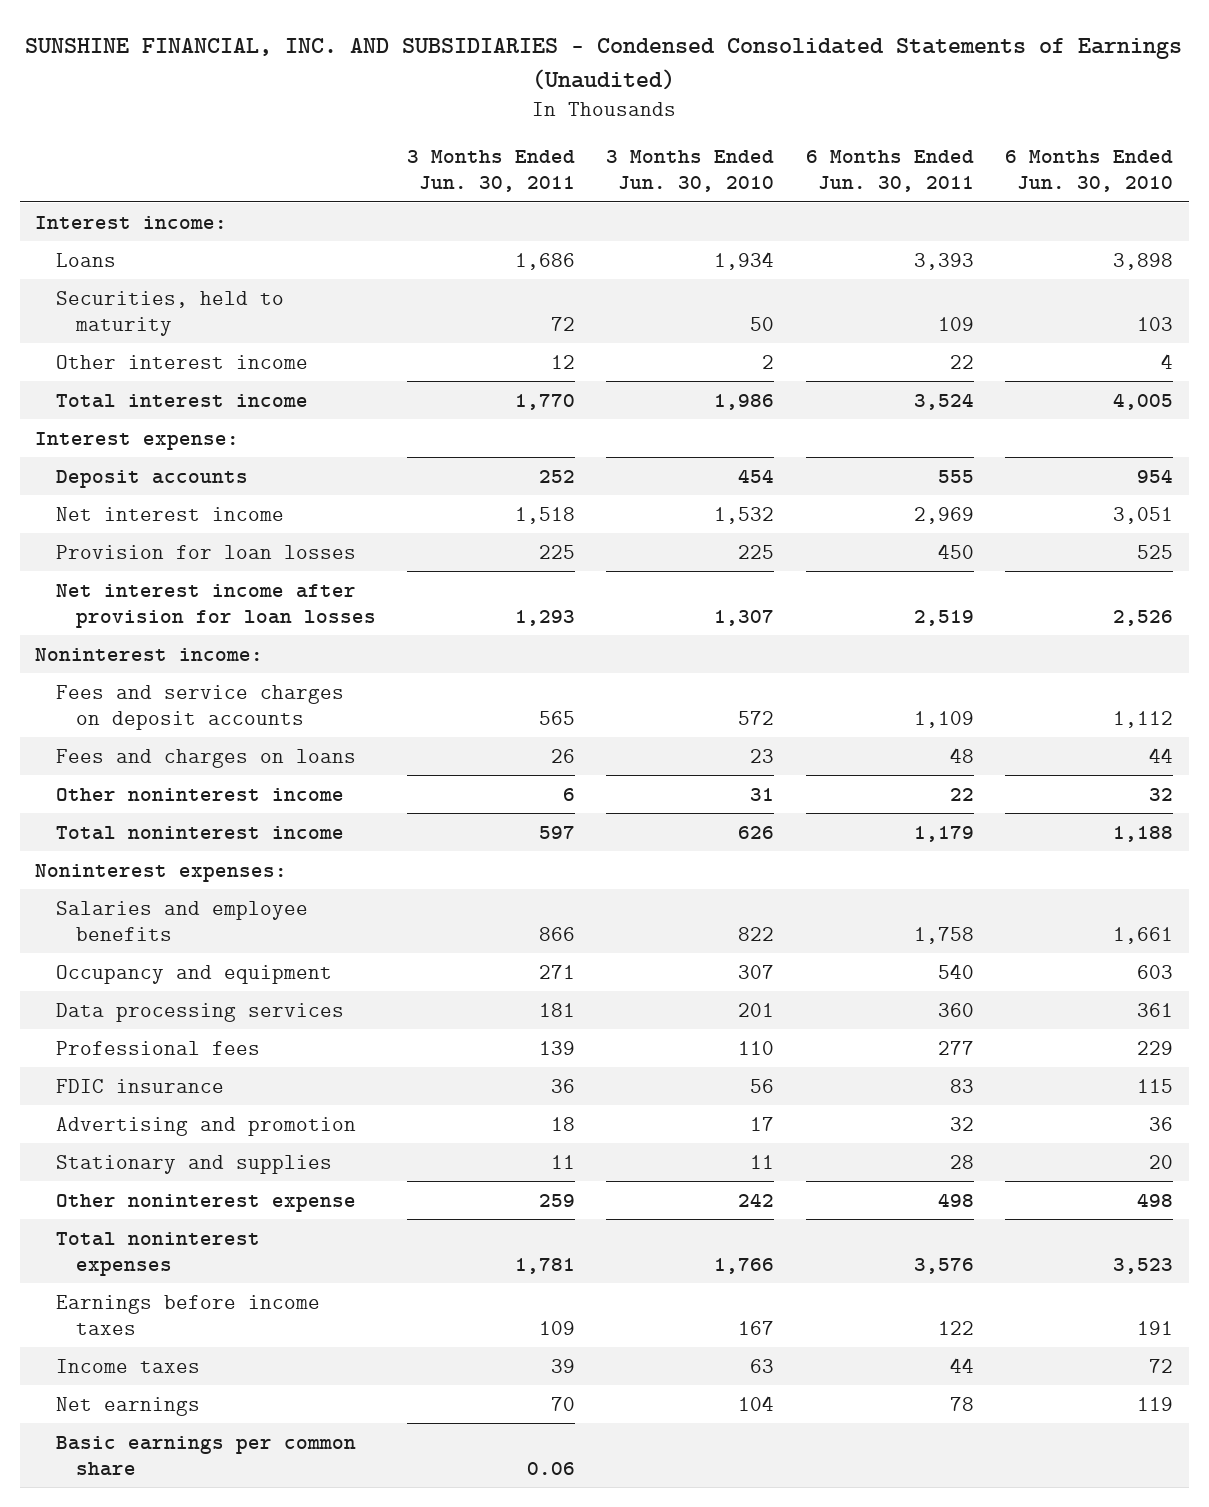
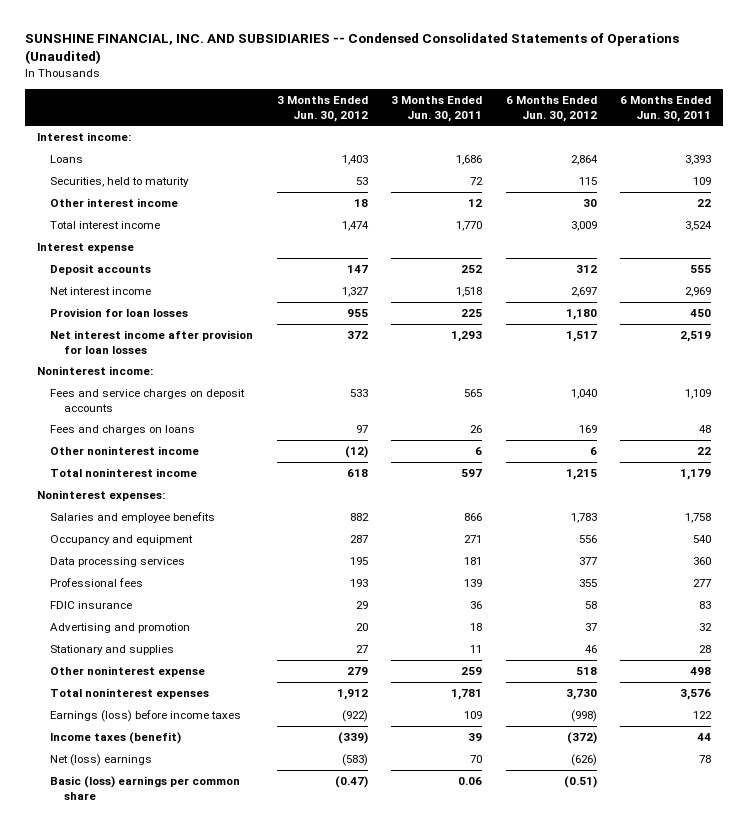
[25,38,1183,90] SUNSHINE FINANCIAL, INC. AND SUBSIDIARIES - Condensed Consolidated Statements of Earnings (Unaudited) -> [24,33,679,65] SUNSHINE FINANCIAL, INC. AND SUBSIDIARIES -- Condensed Consolidated Statements of Operations (Unaudited)
[606,149,775,193] 3 Months Ended Jun. 30, 2010 -> none
[1005,149,1174,193] 6 Months Ended Jun. 30, 2010 -> none
none -> [276,95,368,122] 3 Months Ended Jun. 30, 2012
none -> [505,95,597,122] 6 Months Ended Jun. 30, 2012
[35,431,240,450] Interest expense: -> [36,242,134,253] Interest expense
[55,1294,320,1336] Earnings before income taxes -> [50,709,242,722] Earnings (loss) before income taxes
[55,1358,200,1373] Income taxes -> [50,731,182,744] Income taxes (benefit)
[55,1396,200,1416] Net earnings -> [50,753,153,766] Net (loss) earnings
[55,1435,356,1477] Basic earnings per common share -> [50,775,241,800] Basic (loss) earnings per common share

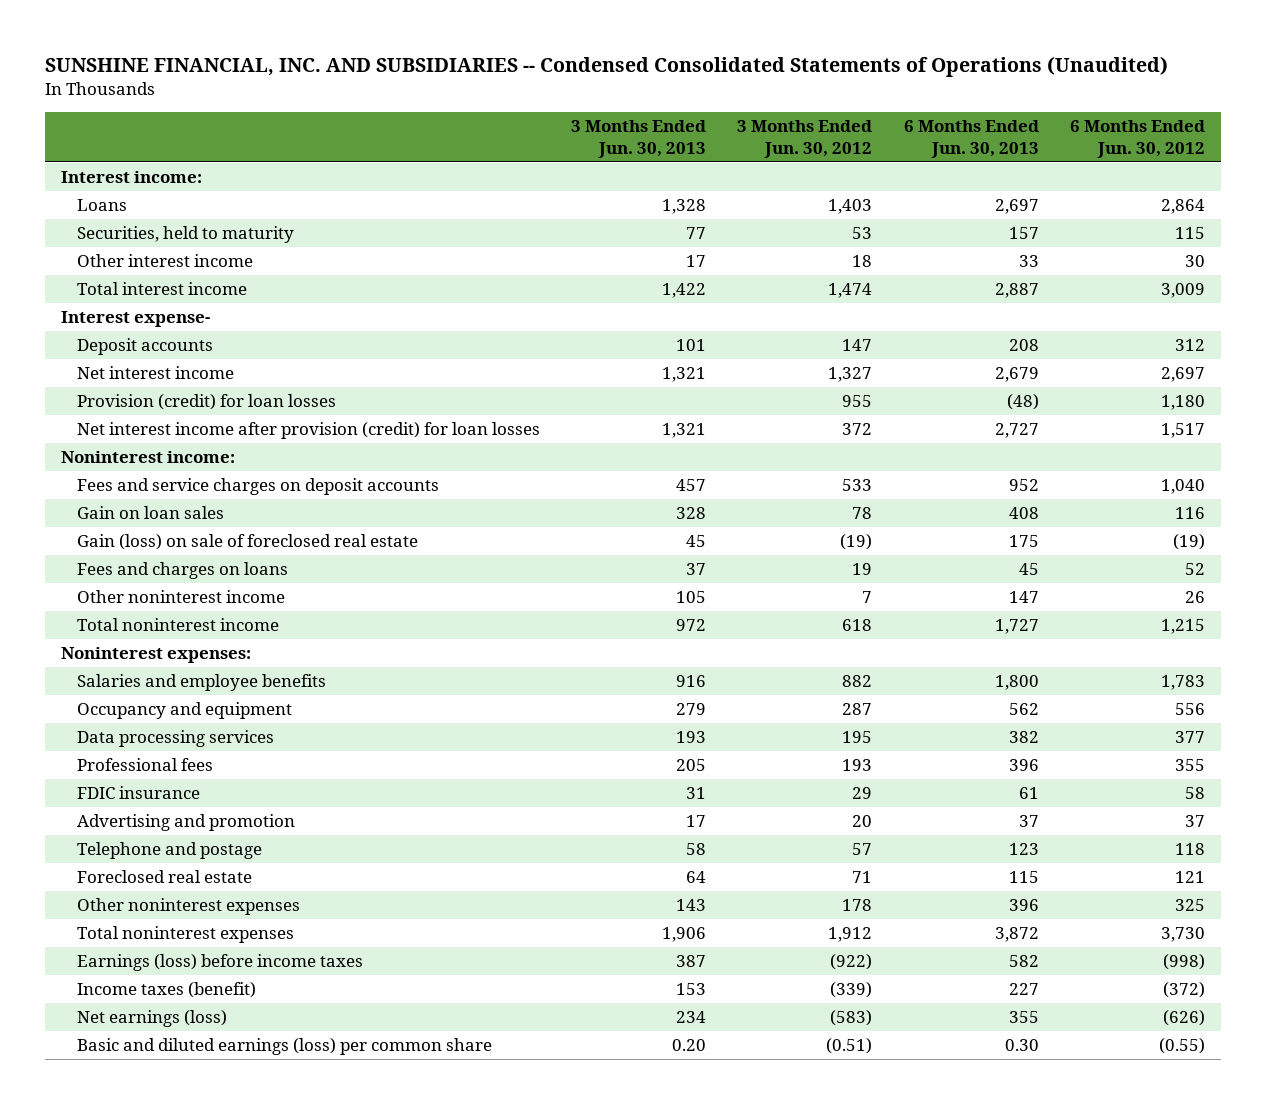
[391,95,483,122] 3 Months Ended Jun. 30, 2011 -> none
[620,95,712,122] 6 Months Ended Jun. 30, 2011 -> none
none -> [571,120,707,158] 3 Months Ended Jun. 30, 2013
none -> [903,120,1039,158] 6 Months Ended Jun. 30, 2013
[36,242,134,253] Interest expense -> [60,311,210,328] Interest expense-
[50,307,189,317] Provision for loan losses -> [76,394,336,411] Provision (credit) for loan losses
[50,329,254,354] Net interest income after provision for loan losses -> [76,422,540,440] Net interest income after provision (credit) for loan losses
none -> [76,506,224,520] Gain on loan sales
none -> [76,534,418,551] Gain (loss) on sale of foreclosed real estate
[355,424,368,433] 97 -> [852,563,873,576] 19
[578,424,597,433] 169 -> [1184,563,1205,576] 52
[344,445,368,458] (12) -> [862,591,873,604] 7
[589,446,597,455] 6 -> [1184,591,1205,604] 26
[50,644,175,655] Stationary and supplies -> none
none -> [76,842,262,860] Telephone and postage
none -> [76,870,252,884] Foreclosed real estate
[50,665,206,677] Other noninterest expense -> [76,898,300,916] Other noninterest expenses
[346,666,368,675] 279 -> [842,899,873,912] 178
[575,666,597,675] 518 -> [1174,899,1205,912] 325
[50,753,153,766] Net (loss) earnings -> [76,1010,227,1028] Net earnings (loss)
[50,775,241,800] Basic (loss) earnings per common share -> [76,1038,492,1056] Basic and diluted earnings (loss) per common share
[334,775,368,788] (0.47) -> [826,1038,873,1055] (0.51)
[563,775,597,788] (0.51) -> [1158,1038,1205,1055] (0.55)

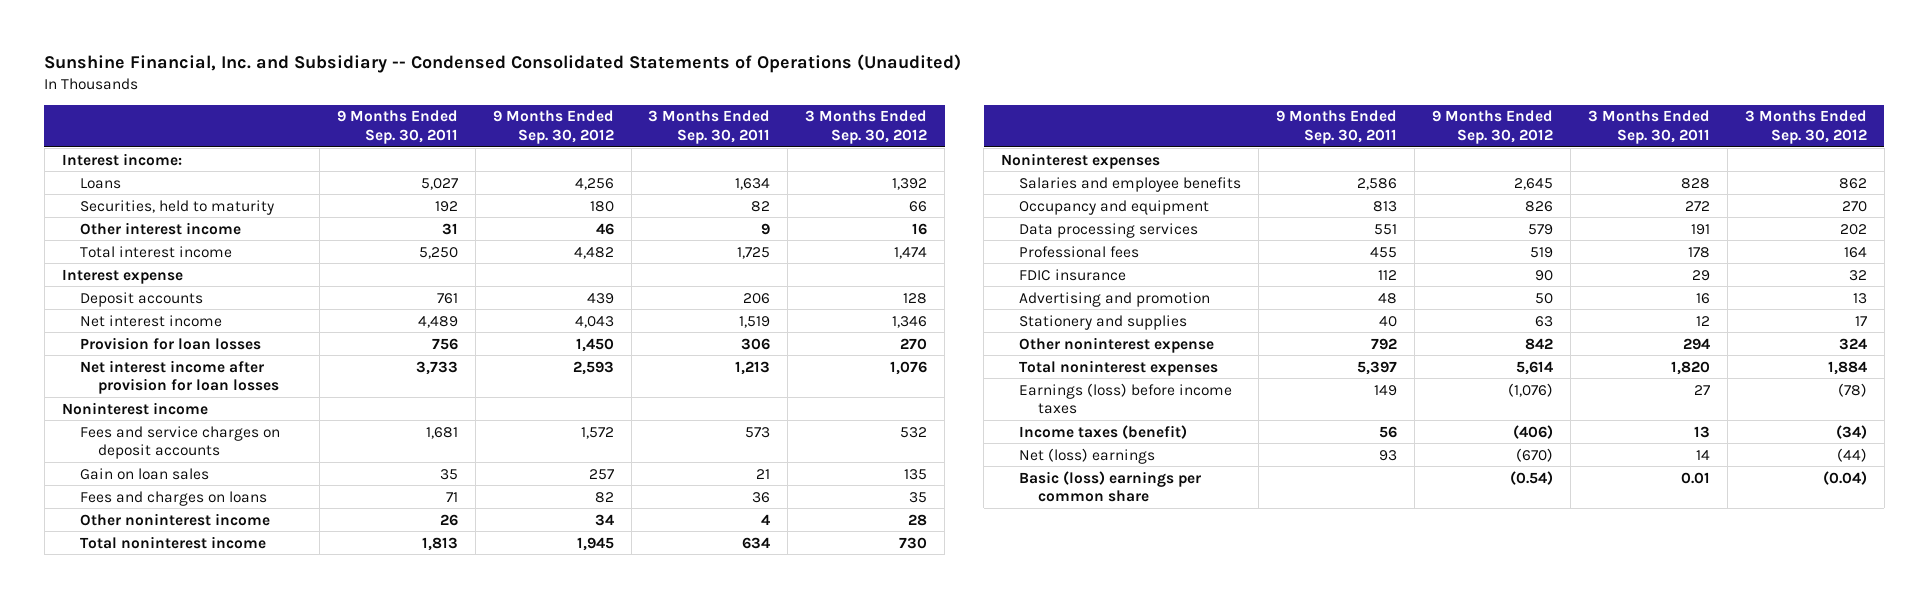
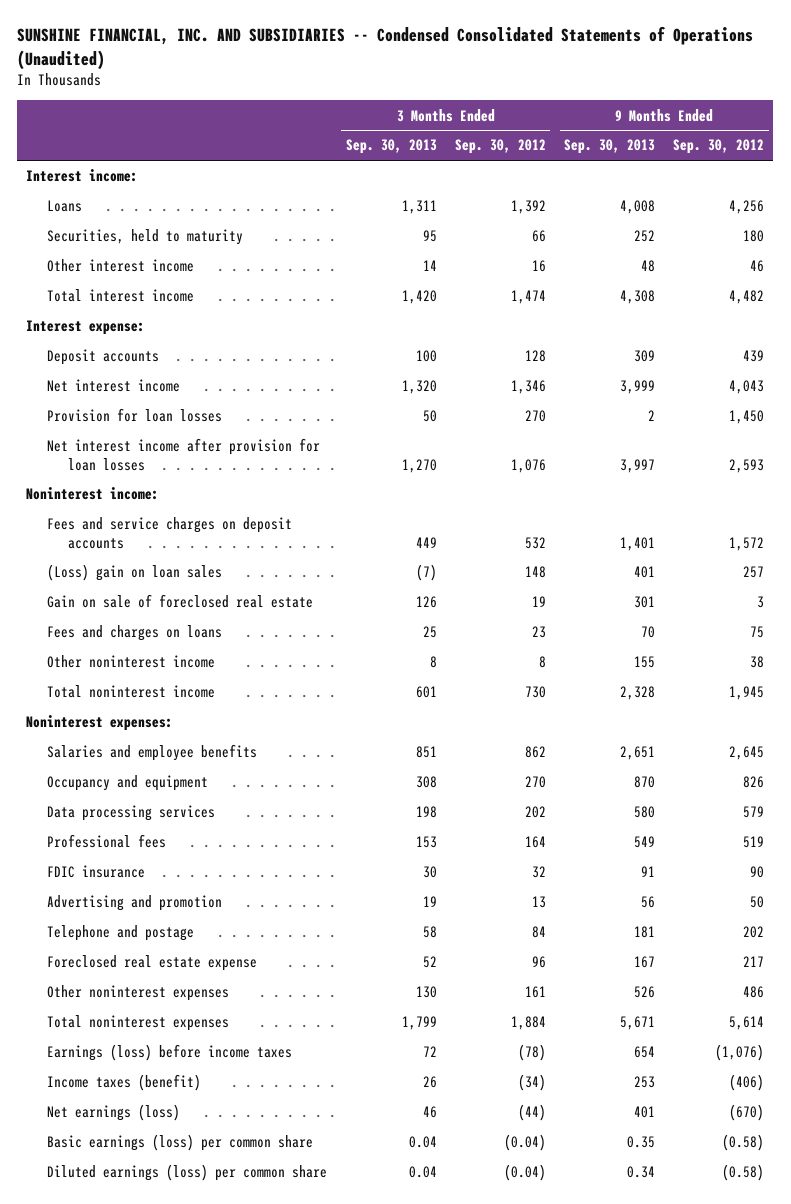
[44,54,962,74] Sunshine Financial, Inc. and Subsidiary -- Condensed Consolidated Statements of Operations (Unaudited) -> [17,25,754,70] SUNSHINE FINANCIAL, INC. AND SUBSIDIARIES -- Condensed Consolidated Statements of Operations (Unaudited)
[336,110,458,144] 9 Months Ended Sep. 30, 2011 -> none
[648,110,771,144] 3 Months Ended Sep. 30, 2011 -> none
none -> [345,139,437,155] Sep. 30, 2013
none -> [564,139,656,155] Sep. 30, 2013
[61,268,183,284] Interest expense -> [26,320,146,336] Interest expense:
[61,401,208,415] Noninterest income -> [26,487,160,501] Noninterest income:
[79,467,209,480] Gain on loan sales -> [47,564,223,582] (Loss) gain on loan sales
[904,468,928,480] 135 -> [524,566,546,579] 148
none -> [47,594,314,609] Gain on sale of foreclosed real estate
[594,491,614,503] 82 -> [750,626,765,639] 75
[909,491,928,503] 35 -> [531,626,546,639] 23
[594,513,614,526] 34 -> [750,656,765,669] 38
[908,513,928,526] 28 -> [538,656,546,669] 8
[1000,152,1160,169] Noninterest expenses -> [26,715,174,732] Noninterest expenses:
[1019,314,1188,330] Stationery and supplies -> none
none -> [47,925,195,942] Telephone and postage
none -> [47,955,258,972] Foreclosed real estate expense
[1019,336,1215,353] Other noninterest expense -> [47,985,230,1002] Other noninterest expenses
[1524,337,1553,350] 842 -> [743,986,765,999] 486
[1838,337,1867,350] 324 -> [524,986,546,999] 161
[1019,447,1156,464] Net (loss) earnings -> [47,1104,181,1122] Net earnings (loss)
[1019,470,1202,503] Basic (loss) earnings per common share -> [47,1134,314,1152] Basic earnings (loss) per common share
[1509,470,1553,485] (0.54) -> [722,1134,765,1152] (0.58)
none -> [47,1164,328,1182] Diluted earnings (loss) per common share

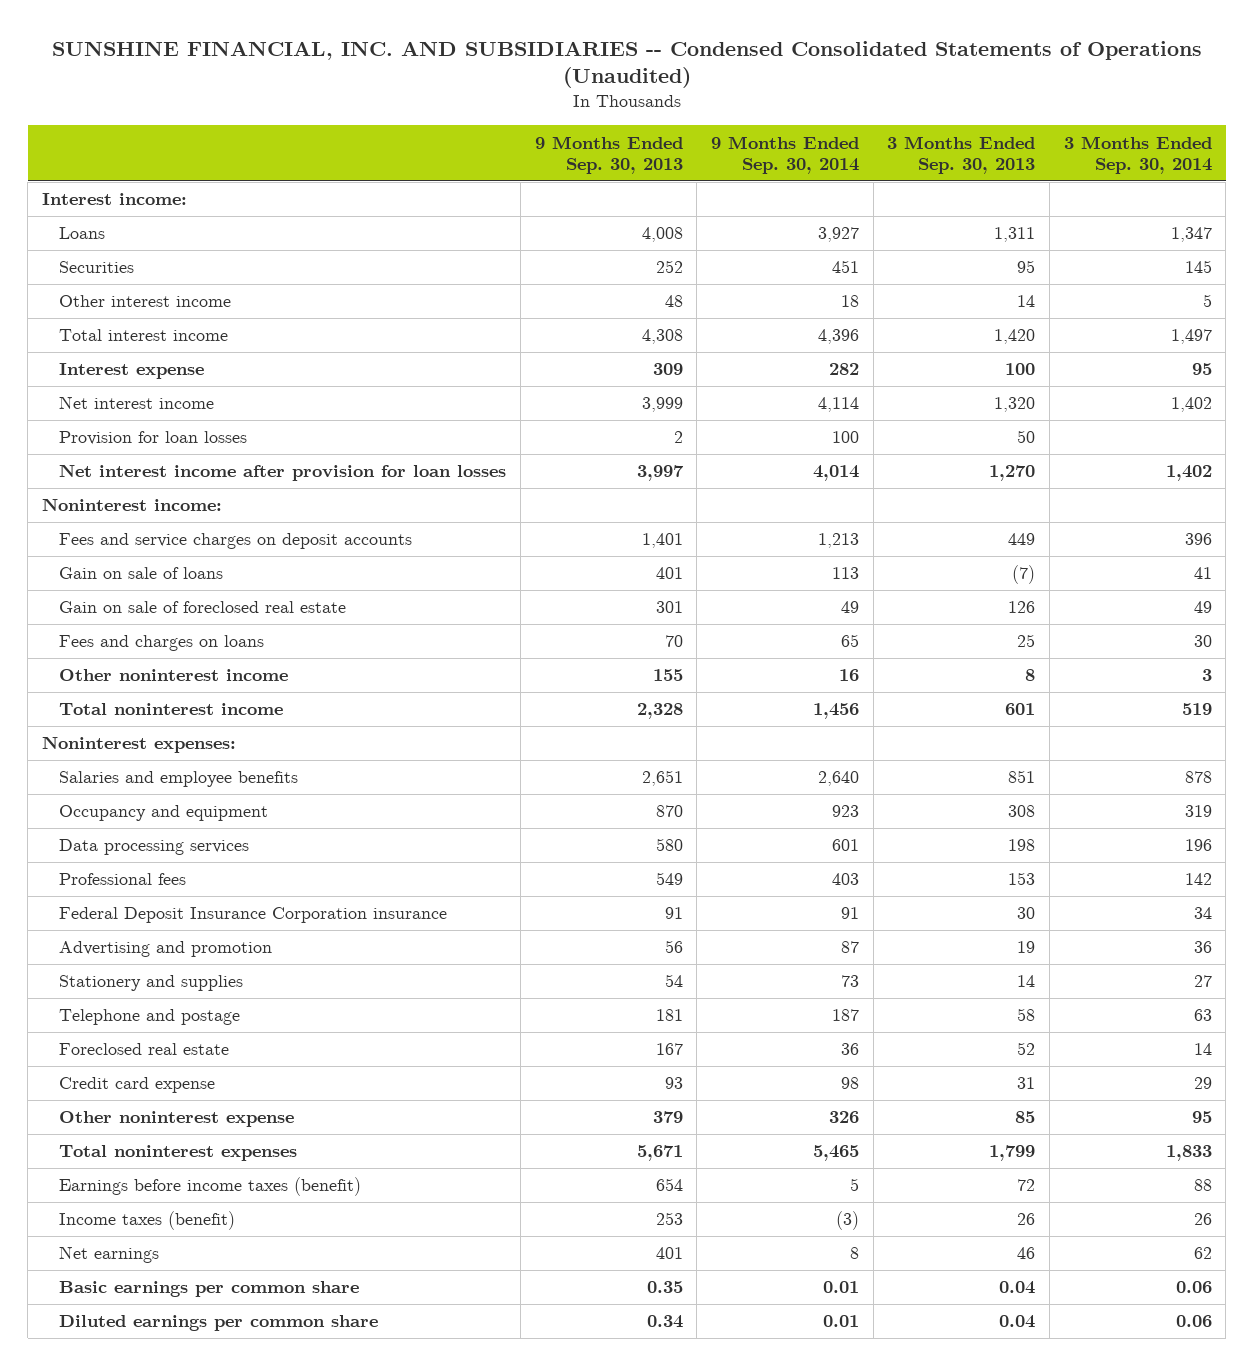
[454,139,546,155] Sep. 30, 2012 -> none
[673,139,765,155] Sep. 30, 2012 -> none
none -> [711,135,860,174] 9 Months Ended Sep. 30, 2014
none -> [1063,135,1212,174] 3 Months Ended Sep. 30, 2014
[47,229,244,246] Securities, held to maturity -> [59,261,135,274] Securities
[26,320,146,336] Interest expense: -> none
[47,349,160,366] Deposit accounts -> [59,363,205,380] Interest expense
[47,564,223,582] (Loss) gain on loan sales -> [59,567,224,580] Gain on sale of loans
[47,865,146,879] FDIC insurance -> [59,907,448,924] Federal Deposit Insurance Corporation insurance
none -> [59,975,244,992] Stationery and supplies
[47,955,258,972] Foreclosed real estate expense -> [59,1043,230,1056] Foreclosed real estate
none -> [59,1077,216,1094] Credit card expense
[47,985,230,1002] Other noninterest expenses -> [59,1111,295,1128] Other noninterest expense
[415,986,437,999] 130 -> [1015,1111,1036,1124] 85
[634,986,656,999] 526 -> [652,1111,683,1124] 379
[47,1044,293,1062] Earnings (loss) before income taxes -> [59,1177,362,1197] Earnings before income taxes (benefit)
[47,1104,181,1122] Net earnings (loss) -> [59,1246,160,1264] Net earnings
[47,1134,314,1152] Basic earnings (loss) per common share -> [59,1281,360,1298] Basic earnings per common share
[47,1164,328,1182] Diluted earnings (loss) per common share -> [59,1315,379,1332] Diluted earnings per common share

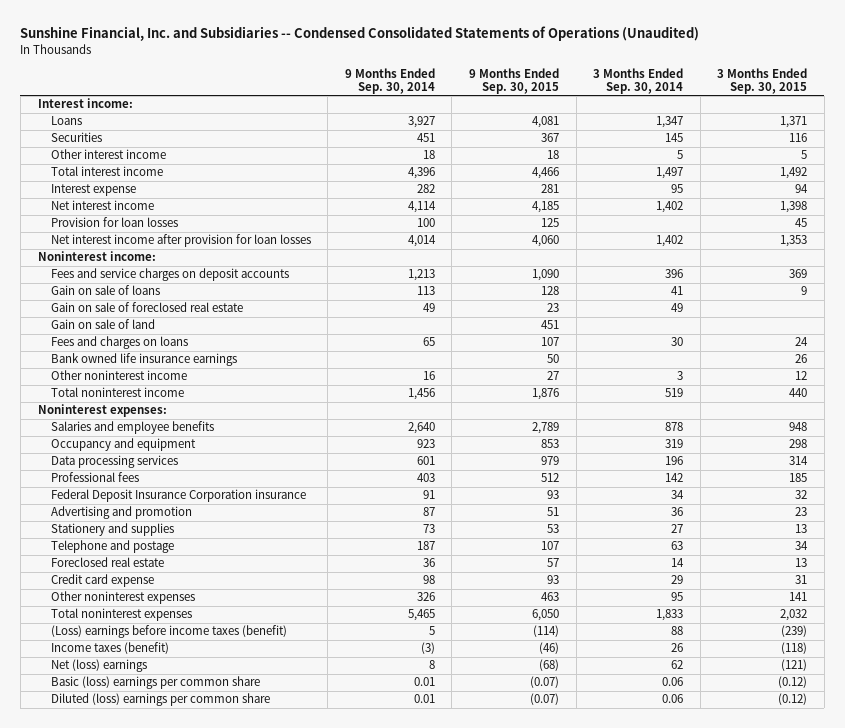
[51,40,1202,89] SUNSHINE FINANCIAL, INC. AND SUBSIDIARIES -- Condensed Consolidated Statements of Operations (Unaudited) -> [20,26,700,42] Sunshine Financial, Inc. and Subsidiaries -- Condensed Consolidated Statements of Operations (Unaudited)
[534,135,683,174] 9 Months Ended Sep. 30, 2013 -> none
[887,135,1036,174] 3 Months Ended Sep. 30, 2013 -> none
none -> [468,67,559,95] 9 Months Ended Sep. 30, 2015
none -> [717,67,808,95] 3 Months Ended Sep. 30, 2015
none -> [50,319,155,330] Gain on sale of land
none -> [50,353,237,367] Bank owned life insurance earnings
[59,1111,295,1128] Other noninterest expense -> [50,591,195,605] Other noninterest expenses
[59,1177,362,1197] Earnings before income taxes (benefit) -> [50,625,287,639] (Loss) earnings before income taxes (benefit)
[59,1246,160,1264] Net earnings -> [50,659,147,673] Net (loss) earnings
[59,1281,360,1298] Basic earnings per common share -> [50,676,260,690] Basic (loss) earnings per common share
[59,1315,379,1332] Diluted earnings per common share -> [50,693,270,707] Diluted (loss) earnings per common share

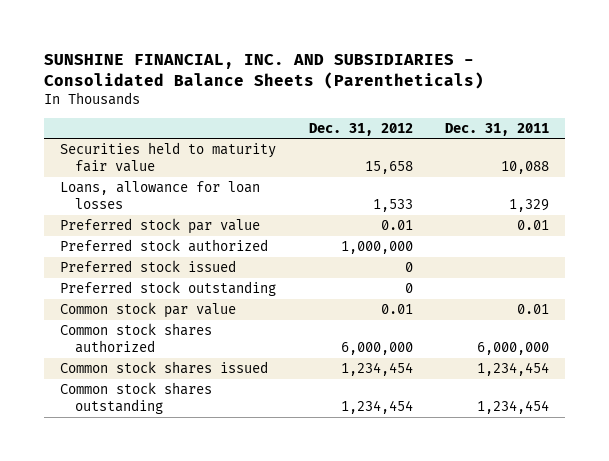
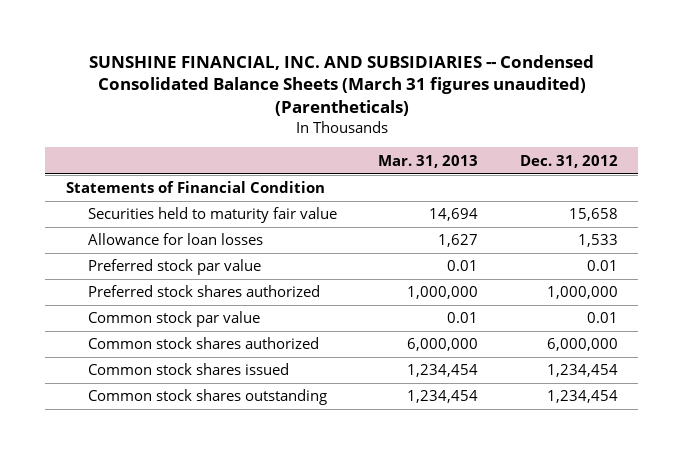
[43,53,484,89] SUNSHINE FINANCIAL, INC. AND SUBSIDIARIES - Consolidated Balance Sheets (Parentheticals) -> [88,54,594,117] SUNSHINE FINANCIAL, INC. AND SUBSIDIARIES -- Condensed Consolidated Balance Sheets (March 31 figures unaudited) (Parentheticals)
[445,122,550,136] Dec. 31, 2011 -> none
none -> [378,154,479,168] Mar. 31, 2013
none -> [65,181,325,194] Statements of Financial Condition
[59,181,260,210] Loans, allowance for loan losses -> [88,233,264,246] Allowance for loan losses
[59,260,236,273] Preferred stock issued -> none
[59,281,276,297] Preferred stock outstanding -> none
[59,239,268,253] Preferred stock authorized -> [88,285,321,298] Preferred stock shares authorized

